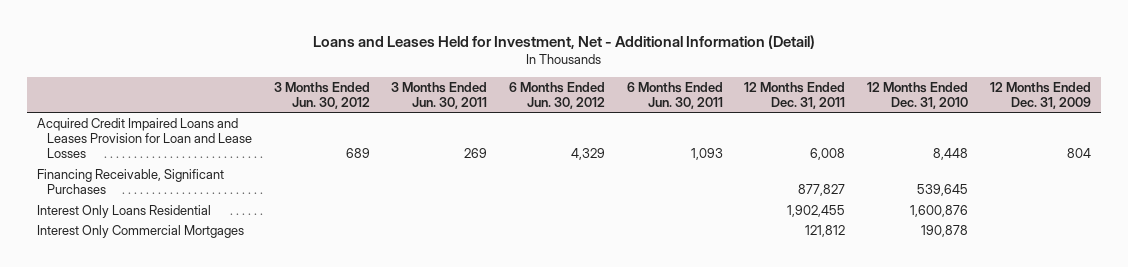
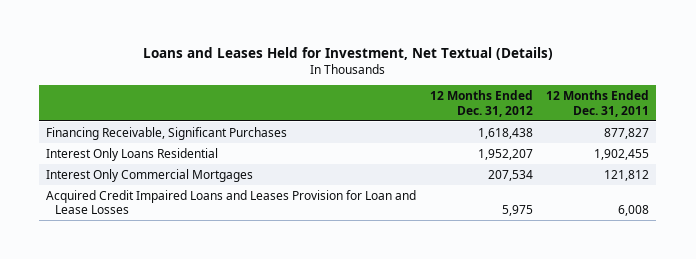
[312,34,815,49] Loans and Leases Held for Investment, Net - Additional Information (Detail) -> [142,46,553,60] Loans and Leases Held for Investment, Net Textual (Details)
[273,81,370,109] 3 Months Ended Jun. 30, 2012 -> none
[391,81,488,109] 3 Months Ended Jun. 30, 2011 -> none
[508,81,605,109] 6 Months Ended Jun. 30, 2012 -> none
[626,81,723,109] 6 Months Ended Jun. 30, 2011 -> none
[866,81,968,109] 12 Months Ended Dec. 31, 2010 -> none
[989,81,1091,109] 12 Months Ended Dec. 31, 2009 -> none
none -> [429,90,533,117] 12 Months Ended Dec. 31, 2012
[37,117,253,159] Acquired Credit Impaired Loans and Leases Provision for Loan and Lease Losses -> [46,189,417,215] Acquired Credit Impaired Loans and Leases Provision for Loan and Lease Losses

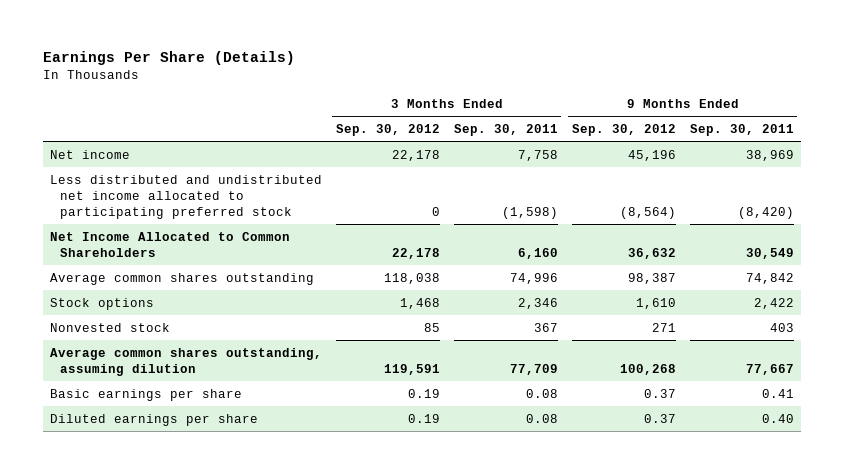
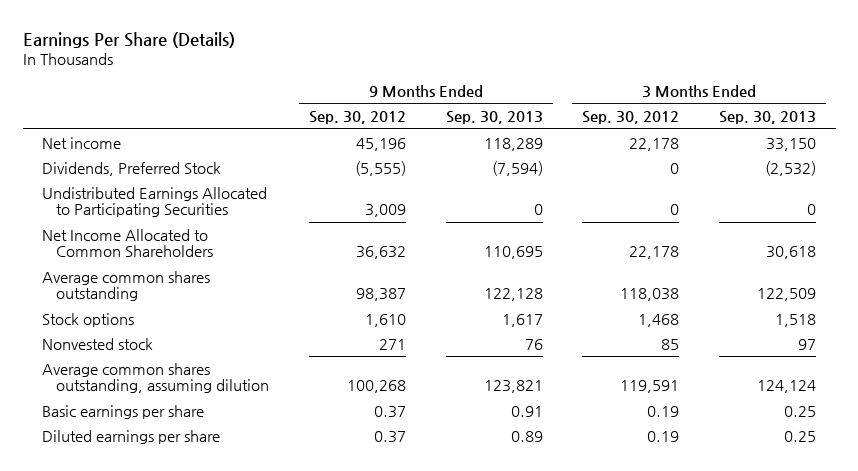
[453,123,558,136] Sep. 30, 2011 -> none
[689,123,794,136] Sep. 30, 2011 -> none
none -> [445,111,543,125] Sep. 30, 2013
none -> [718,111,816,125] Sep. 30, 2013
[49,174,322,219] Less distributed and undistributed net income allocated to participating preferred stock -> none
none -> [42,161,222,176] Dividends, Preferred Stock
none -> [42,186,268,218] Undistributed Earnings Allocated to Participating Securities

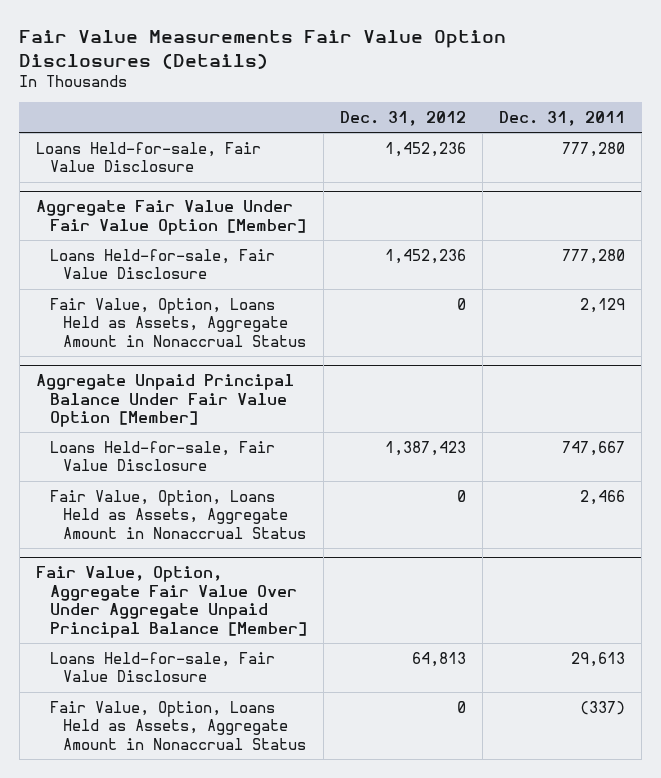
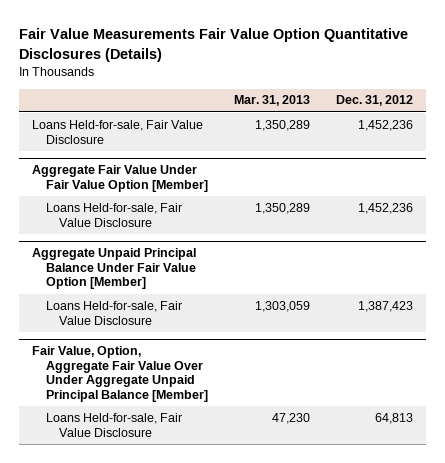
[19,29,507,69] Fair Value Measurements Fair Value Option Disclosures (Details) -> [19,27,409,62] Fair Value Measurements Fair Value Option Quantitative Disclosures (Details)
[499,110,626,126] Dec. 31, 2011 -> none
none -> [233,95,310,107] Mar. 31, 2013
[49,297,306,347] Fair Value, Option, Loans Held as Assets, Aggregate Amount in Nonaccrual Status -> none
[49,489,306,539] Fair Value, Option, Loans Held as Assets, Aggregate Amount in Nonaccrual Status -> none
[49,700,306,750] Fair Value, Option, Loans Held as Assets, Aggregate Amount in Nonaccrual Status -> none

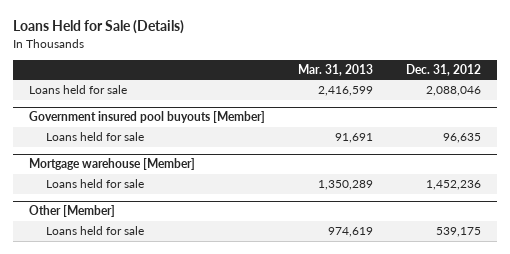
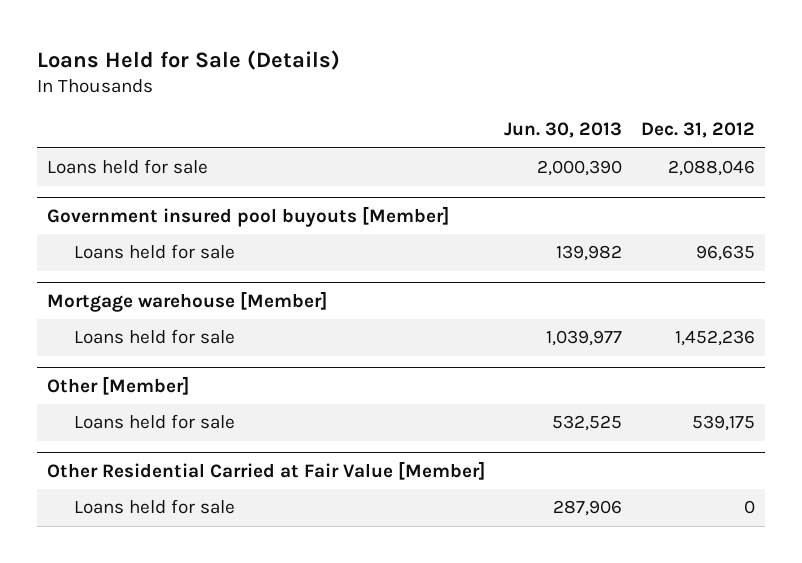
[298,63,374,76] Mar. 31, 2013 -> none
none -> [504,122,623,139] Jun. 30, 2013
none -> [46,460,485,480] Other Residential Carried at Fair Value [Member]
none -> [73,499,235,515] Loans held for sale

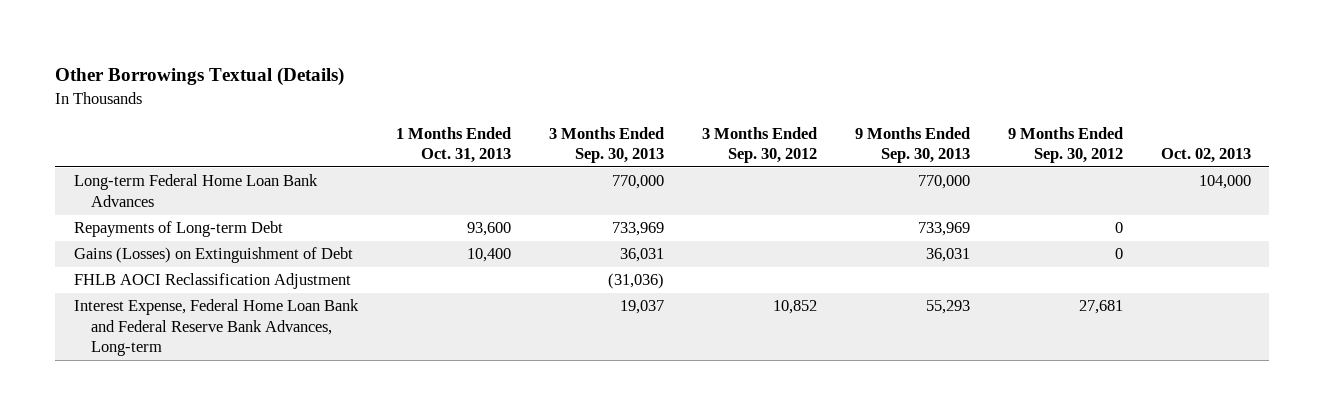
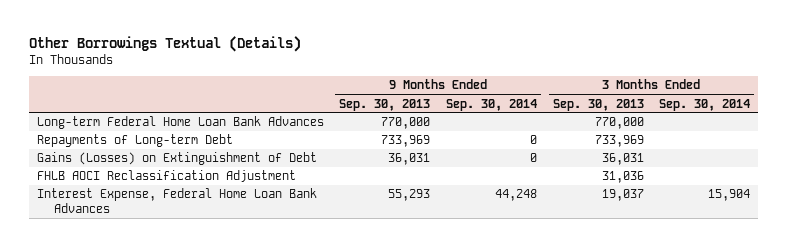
[396,126,512,164] 1 Months Ended Oct. 31, 2013 -> none
[701,126,817,164] 3 Months Ended Sep. 30, 2012 -> none
[1007,126,1123,164] 9 Months Ended Sep. 30, 2012 -> none
[1160,148,1251,164] Oct. 02, 2013 -> none
none -> [445,98,537,111] Sep. 30, 2014
none -> [659,98,751,111] Sep. 30, 2014
[608,273,665,290] (31,036) -> [601,171,644,184] 31,036
[74,299,360,357] Interest Expense, Federal Home Loan Bank and Federal Reserve Bank Advances, Long-term -> [36,188,317,213] Interest Expense, Federal Home Loan Bank Advances

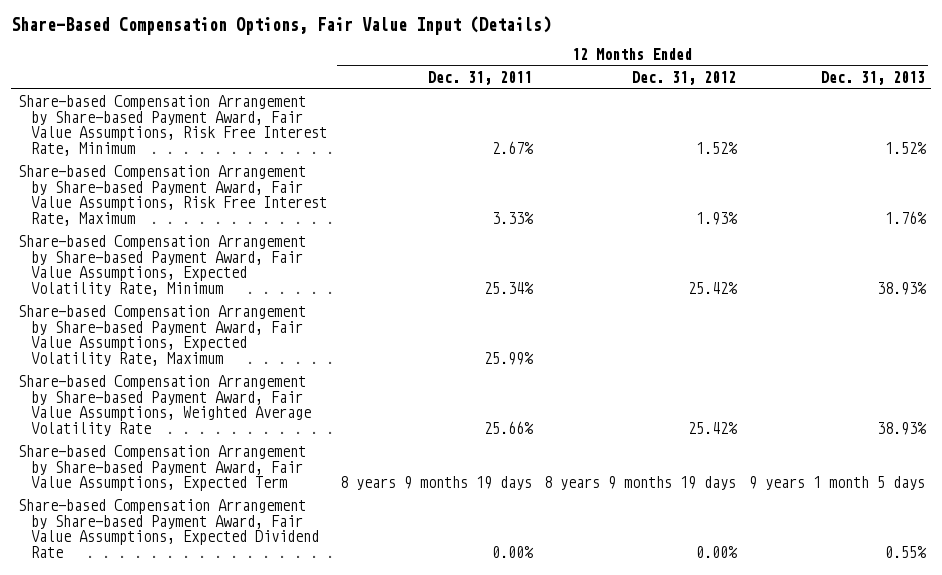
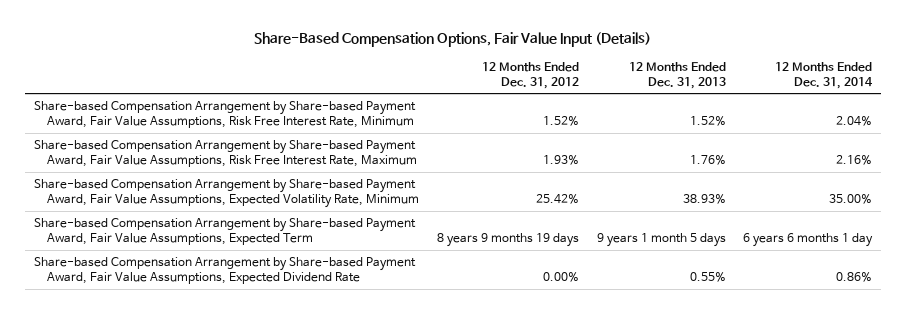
[427,70,532,85] Dec. 31, 2011 -> none
none -> [775,61,874,89] 12 Months Ended Dec. 31, 2014
[17,305,306,366] Share-based Compensation Arrangement by Share-based Payment Award, Fair Value Assumptions, Expected Volatility Rate, Maximum -> none
[17,375,312,436] Share-based Compensation Arrangement by Share-based Payment Award, Fair Value Assumptions, Weighted Average Volatility Rate -> none

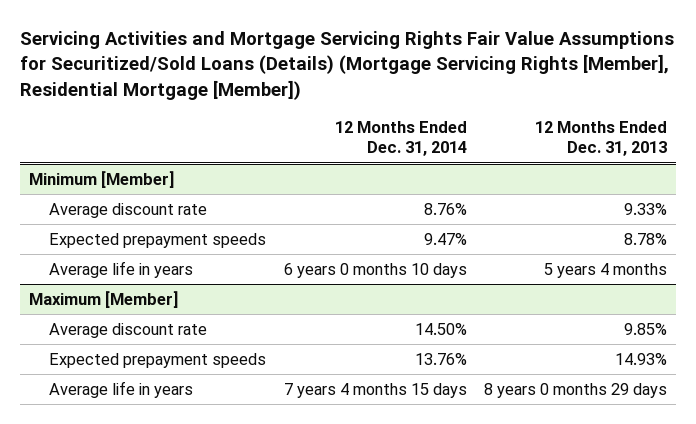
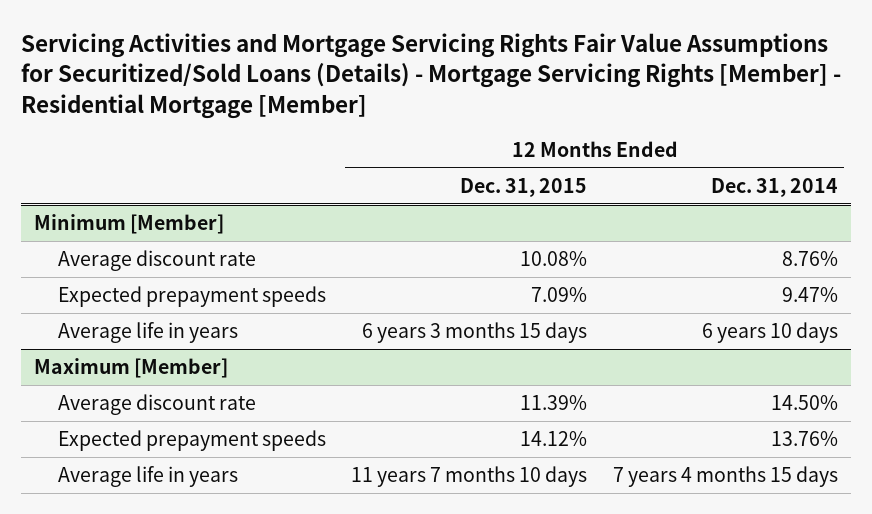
[19,31,674,100] Servicing Activities and Mortgage Servicing Rights Fair Value Assumptions for Securitized/Sold Loans (Details) (Mortgage Servicing Rights [Member], Residential Mortgage [Member]) -> [21,32,842,119] Servicing Activities and Mortgage Servicing Rights Fair Value Assumptions for Securitized/Sold Loans (Details) - Mortgage Servicing Rights [Member] - Residential Mortgage [Member]
[535,120,668,157] 12 Months Ended Dec. 31, 2013 -> none
none -> [460,177,588,197] Dec. 31, 2015
[283,262,467,278] 6 years 0 months 10 days -> [701,321,838,343] 6 years 10 days

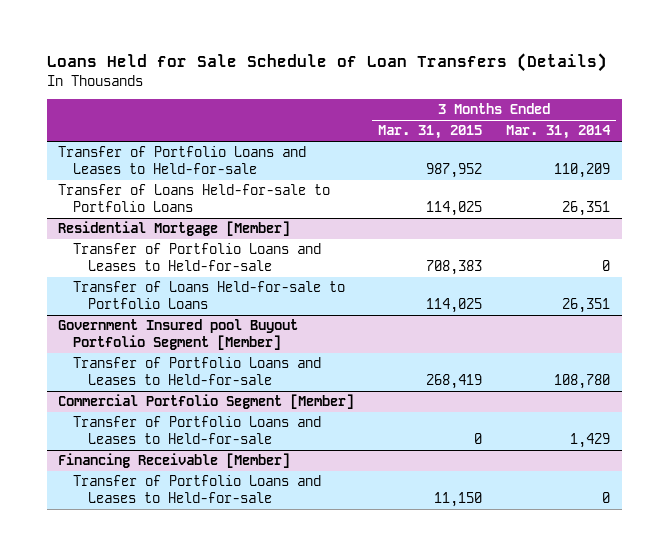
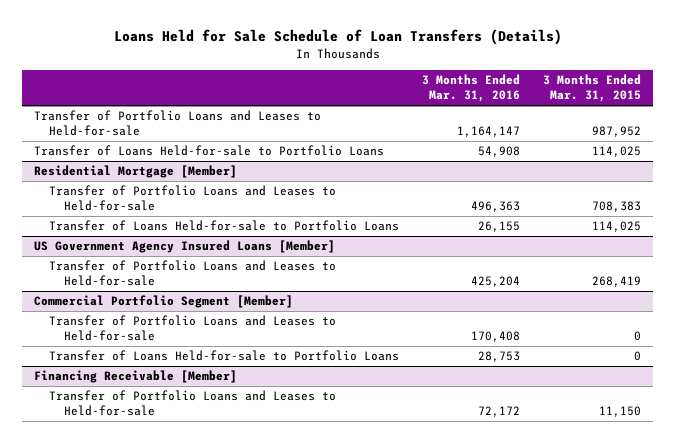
[506,125,612,140] Mar. 31, 2014 -> none
none -> [422,74,521,103] 3 Months Ended Mar. 31, 2016
[58,319,299,351] Government Insured pool Buyout Portfolio Segment [Member] -> none
none -> [33,240,335,254] US Government Agency Insured Loans [Member]
none -> [48,350,399,362] Transfer of Loans Held-for-sale to Portfolio Loans

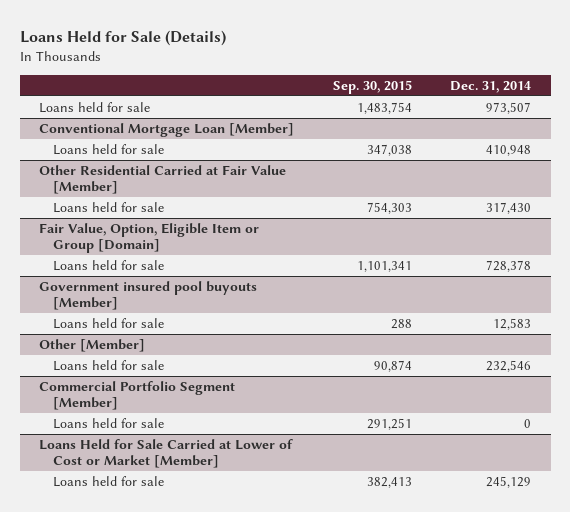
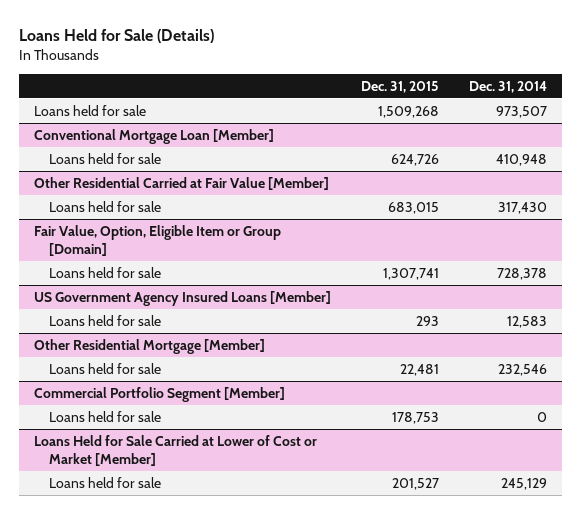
[332,79,412,94] Sep. 30, 2015 -> none
none -> [360,80,439,93] Dec. 31, 2015
[39,280,258,311] Government insured pool buyouts [Member] -> none
none -> [33,290,331,306] US Government Agency Insured Loans [Member]
[39,338,146,352] Other [Member] -> [33,338,265,354] Other Residential Mortgage [Member]

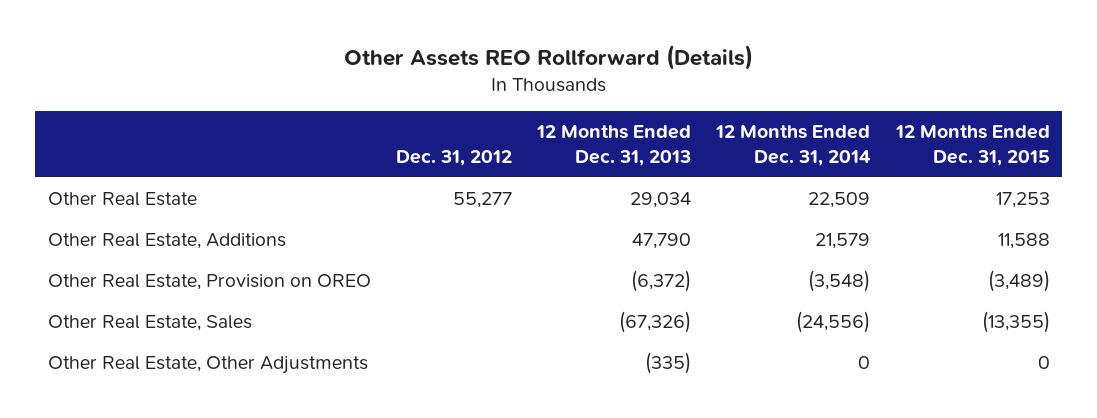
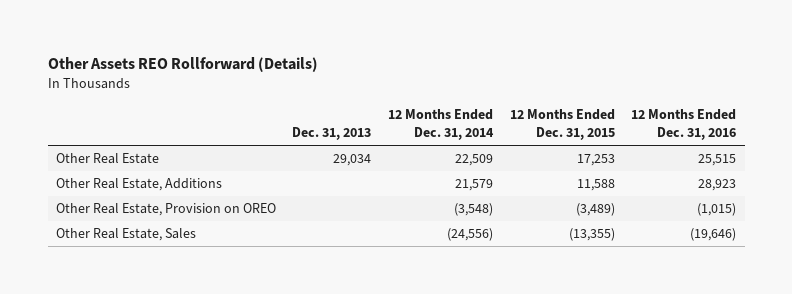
[395,150,512,167] Dec. 31, 2012 -> none
[536,124,692,167] 12 Months Ended Dec. 31, 2013 -> none
none -> [292,127,372,141] Dec. 31, 2013
none -> [631,109,737,141] 12 Months Ended Dec. 31, 2016
[47,355,368,374] Other Real Estate, Other Adjustments -> none

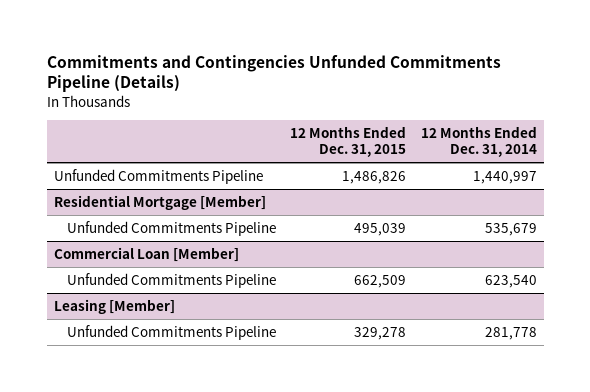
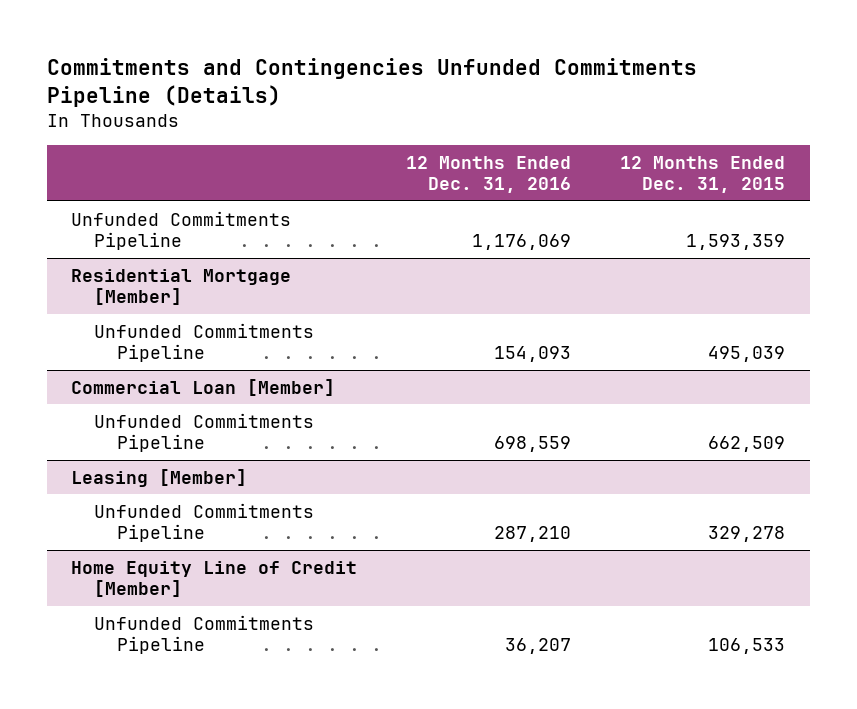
[420,126,537,158] 12 Months Ended Dec. 31, 2014 -> none
none -> [406,155,572,193] 12 Months Ended Dec. 31, 2016
[342,171,407,185] 1,486,826 -> [686,233,786,250] 1,593,359
none -> [71,560,358,597] Home Equity Line of Credit [Member]
none -> [94,614,315,654] Unfunded Commitments Pipeline

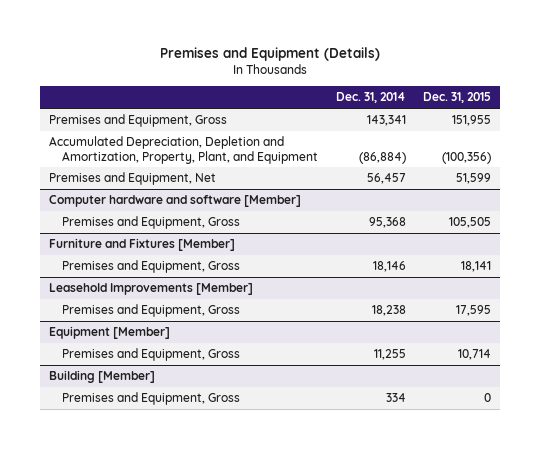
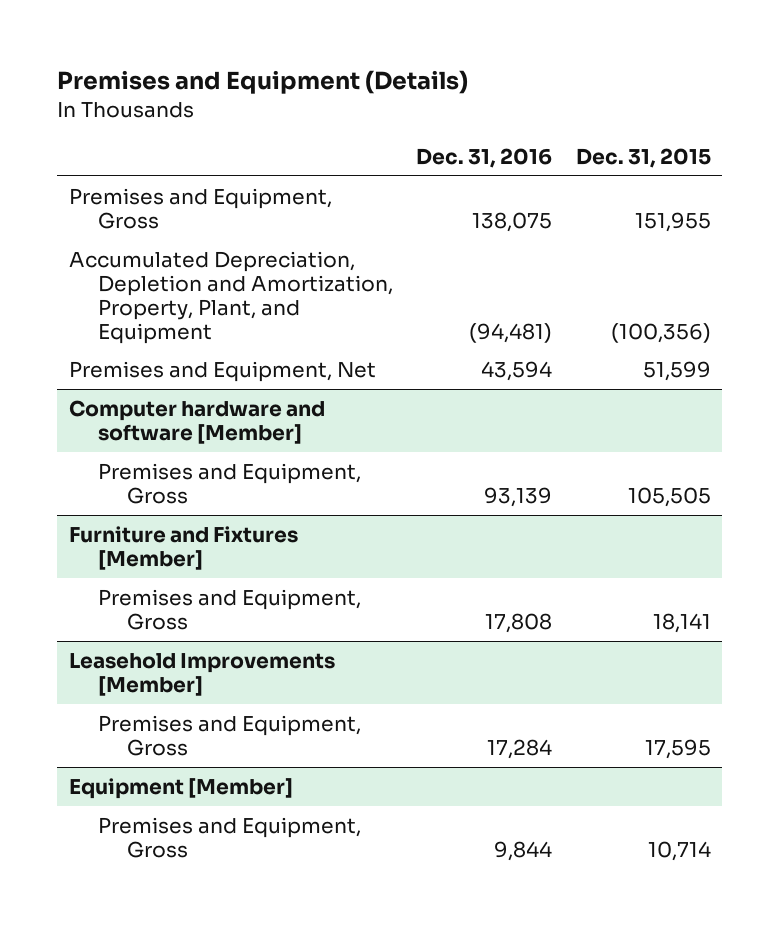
[335,92,406,104] Dec. 31, 2014 -> none
none -> [416,147,553,168] Dec. 31, 2016
[48,370,155,384] Building [Member] -> none
[61,392,240,406] Premises and Equipment, Gross -> none

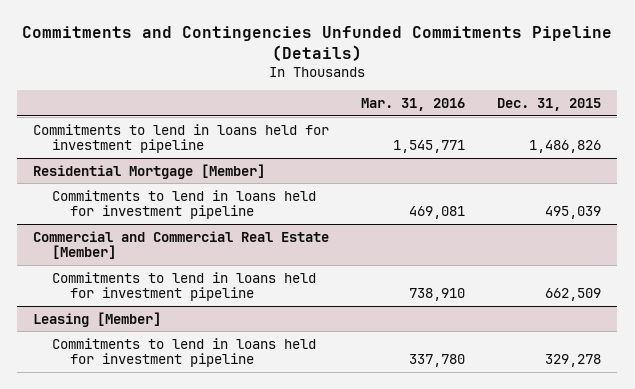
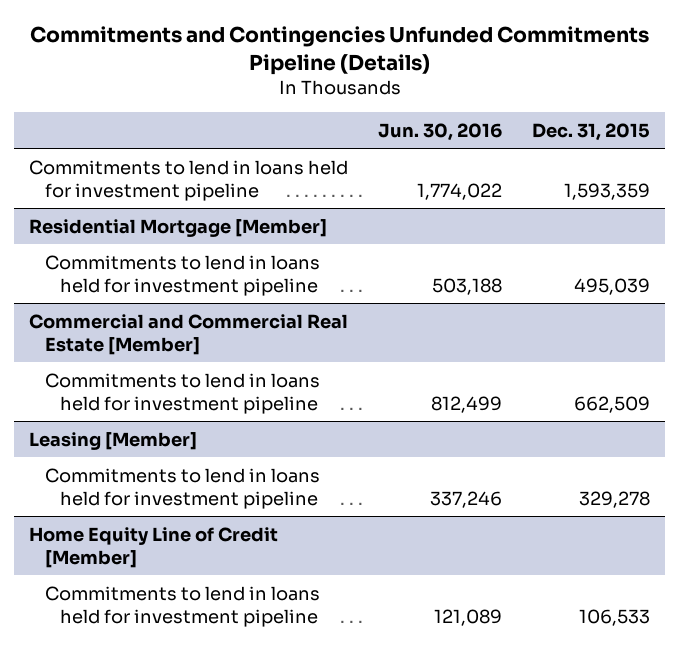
[361,97,466,111] Mar. 31, 2016 -> none
none -> [378,122,503,141] Jun. 30, 2016
[529,140,602,154] 1,486,826 -> [563,182,650,200] 1,593,359
none -> [29,526,279,568] Home Equity Line of Credit [Member]
none -> [44,585,320,627] Commitments to lend in loans held for investment pipeline

